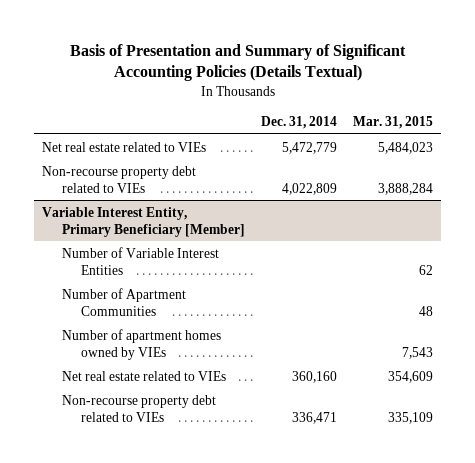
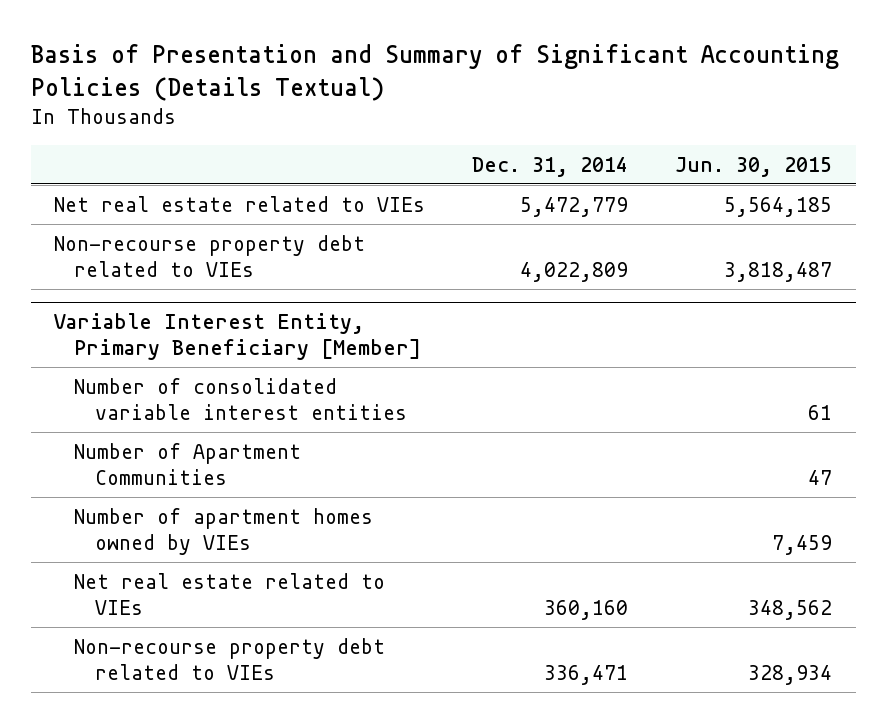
[352,116,433,130] Mar. 31, 2015 -> none
none -> [675,156,833,177] Jun. 30, 2015
[61,246,219,275] Number of Variable Interest Entities -> [74,377,407,420] Number of consolidated variable interest entities

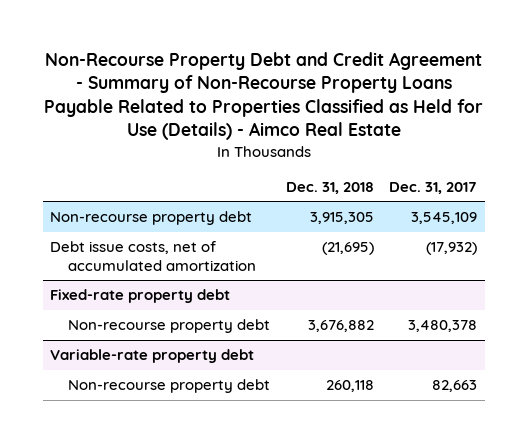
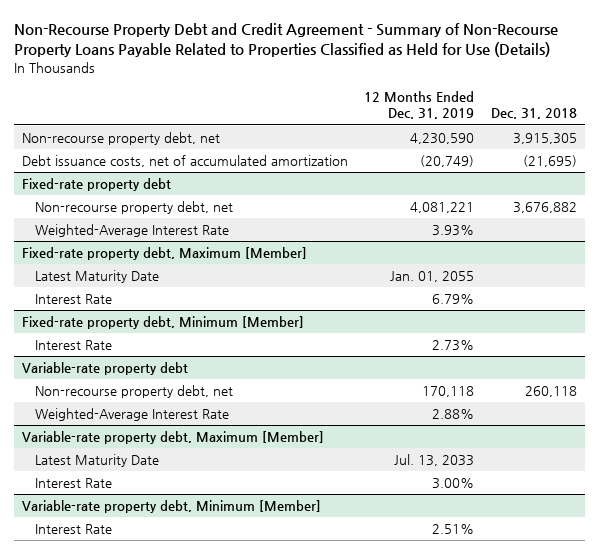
[43,52,483,141] Non-Recourse Property Debt and Credit Agreement - Summary of Non-Recourse Property Loans Payable Related to Properties Classified as Held for Use (Details) - Aimco Real Estate -> [14,23,559,58] Non-Recourse Property Debt and Credit Agreement - Summary of Non-Recourse Property Loans Payable Related to Properties Classified as Held for Use (Details)
[389,181,478,194] Dec. 31, 2017 -> none
none -> [364,91,475,120] 12 Months Ended Dec. 31, 2019
[50,211,253,226] Non-recourse property debt -> [22,132,221,146] Non-recourse property debt, net
[50,241,257,271] Debt issue costs, net of accumulated amortization -> [22,155,349,168] Debt issuance costs, net of accumulated amortization
[68,319,271,334] Non-recourse property debt -> [35,201,234,215] Non-recourse property debt, net
none -> [35,224,230,238] Weighted-Average Interest Rate
none -> [22,247,308,261] Fixed-rate property debt, Maximum [Member]
none -> [35,270,160,284] Latest Maturity Date
none -> [35,294,113,305] Interest Rate
none -> [22,316,305,330] Fixed-rate property debt, Minimum [Member]
none -> [35,340,113,351] Interest Rate
[68,379,271,394] Non-recourse property debt -> [35,385,234,399] Non-recourse property debt, net
none -> [35,408,230,422] Weighted-Average Interest Rate
none -> [22,431,325,445] Variable-rate property debt, Maximum [Member]
none -> [35,454,160,468] Latest Maturity Date
none -> [35,478,113,489] Interest Rate
none -> [22,500,322,514] Variable-rate property debt, Minimum [Member]
none -> [35,524,113,535] Interest Rate

